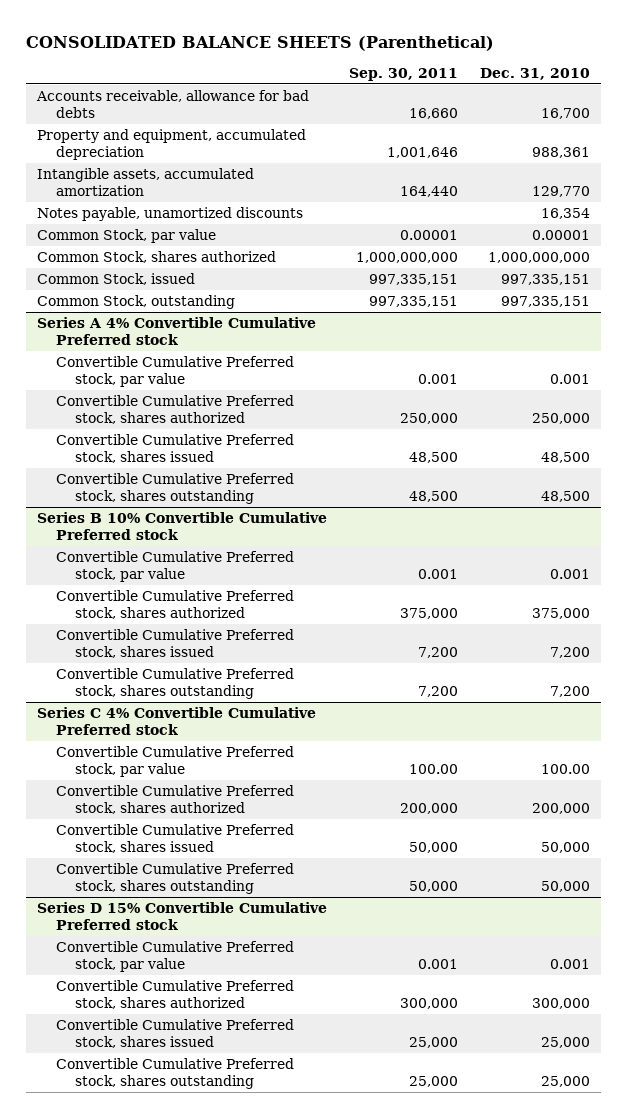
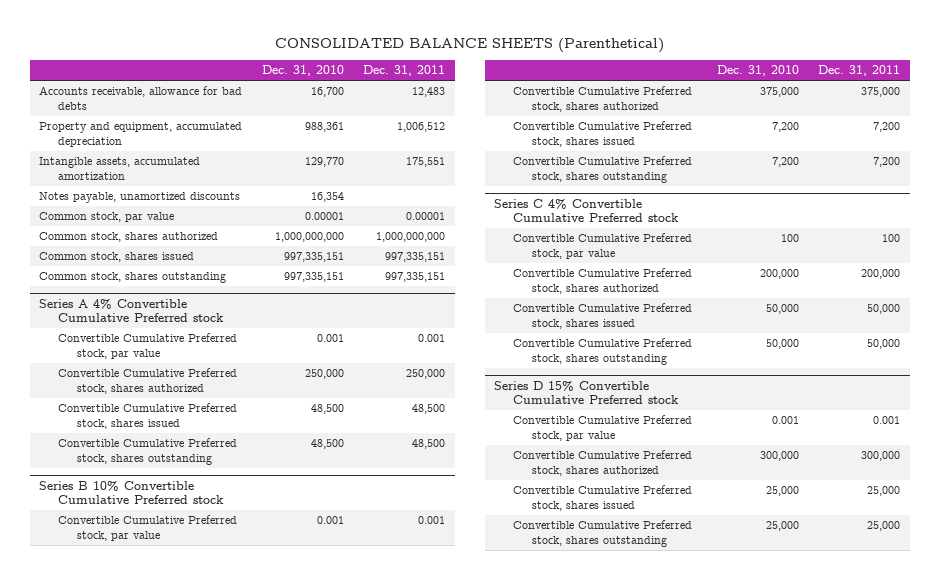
[349,67,459,81] Sep. 30, 2011 -> none
none -> [363,65,446,77] Dec. 31, 2011
[36,229,216,244] Common Stock, par value -> [39,212,175,223] Common stock, par value
[36,251,276,264] Common Stock, shares authorized -> [39,232,219,243] Common stock, shares authorized
[36,273,195,286] Common Stock, issued -> [39,252,195,263] Common stock, shares issued
[36,295,235,310] Common Stock, outstanding -> [39,272,227,284] Common stock, shares outstanding
[541,763,591,774] 100.00 -> [780,234,799,243] 100

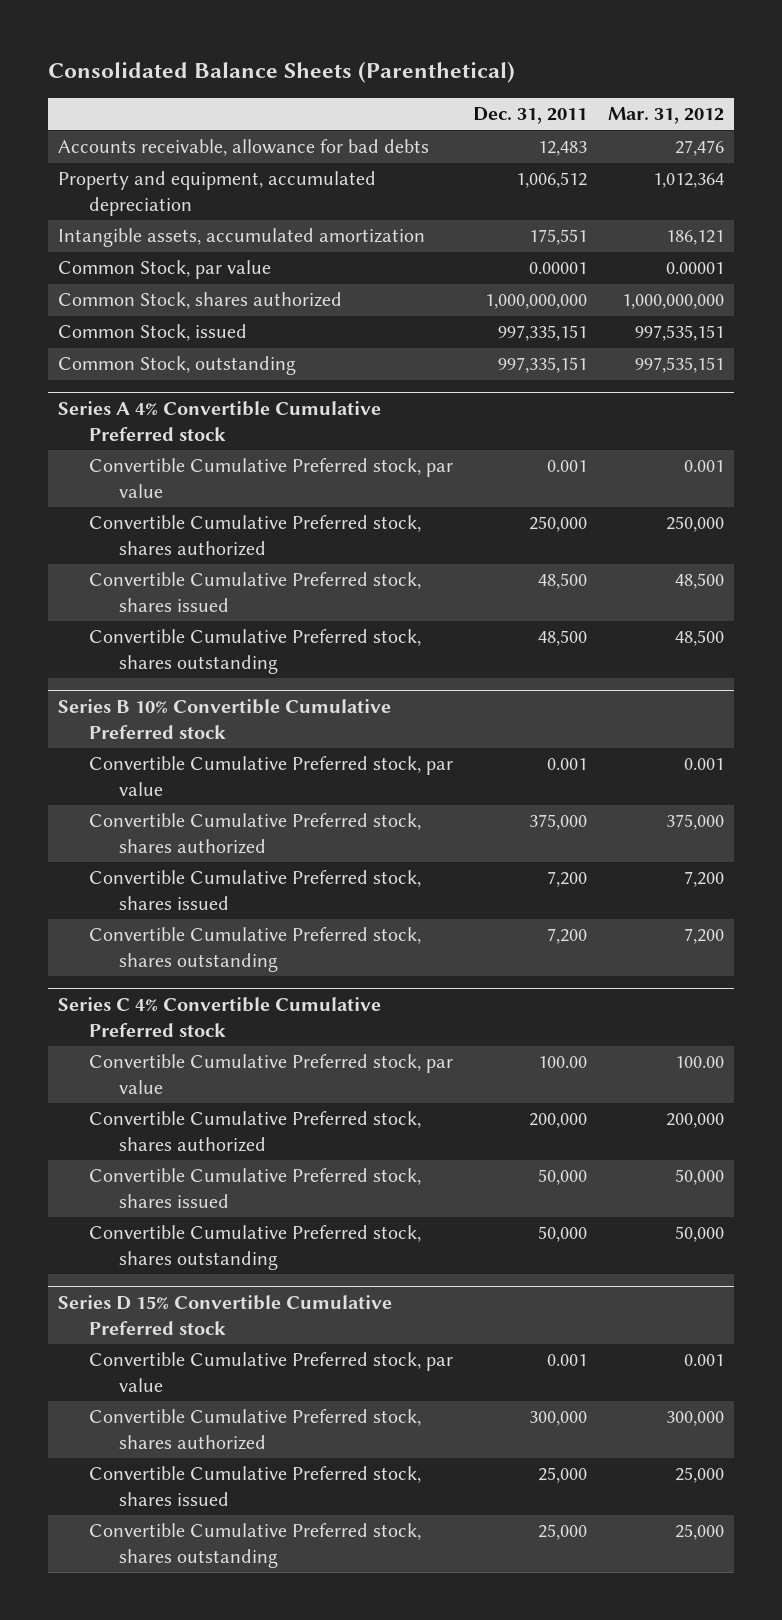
[274,38,664,54] CONSOLIDATED BALANCE SHEETS (Parenthetical) -> [47,61,515,84] Consolidated Balance Sheets (Parenthetical)
[261,65,344,77] Dec. 31, 2010 -> none
none -> [608,107,725,125] Mar. 31, 2012
[39,192,241,204] Notes payable, unamortized discounts -> none
[39,212,175,223] Common stock, par value -> [57,260,271,280] Common Stock, par value
[39,232,219,243] Common stock, shares authorized -> [57,292,342,310] Common Stock, shares authorized
[39,252,195,263] Common stock, shares issued -> [57,324,247,342] Common Stock, issued
[39,272,227,284] Common stock, shares outstanding -> [57,356,296,376] Common Stock, outstanding
[882,234,901,243] 100 -> [538,1056,588,1069] 100.00

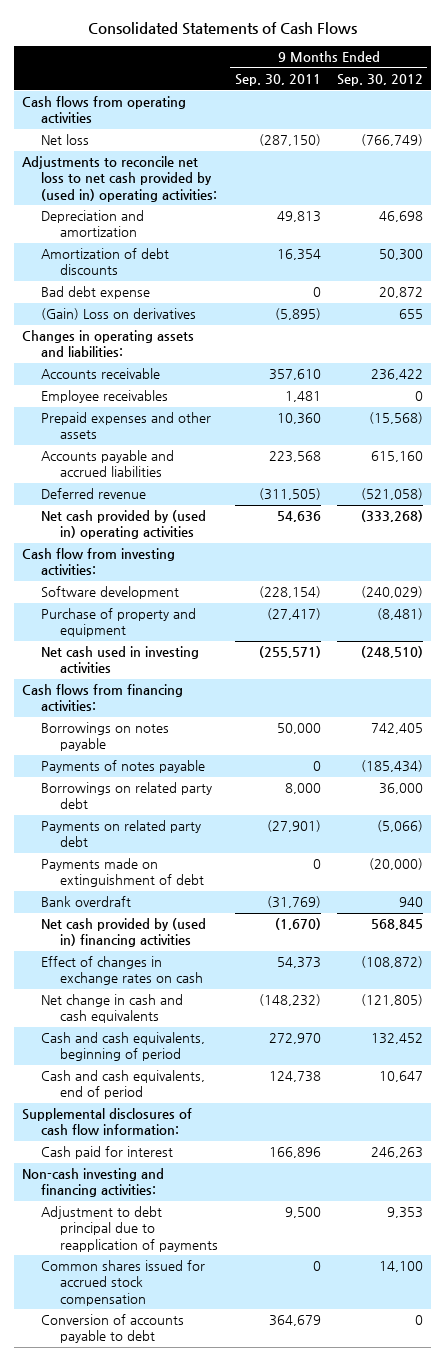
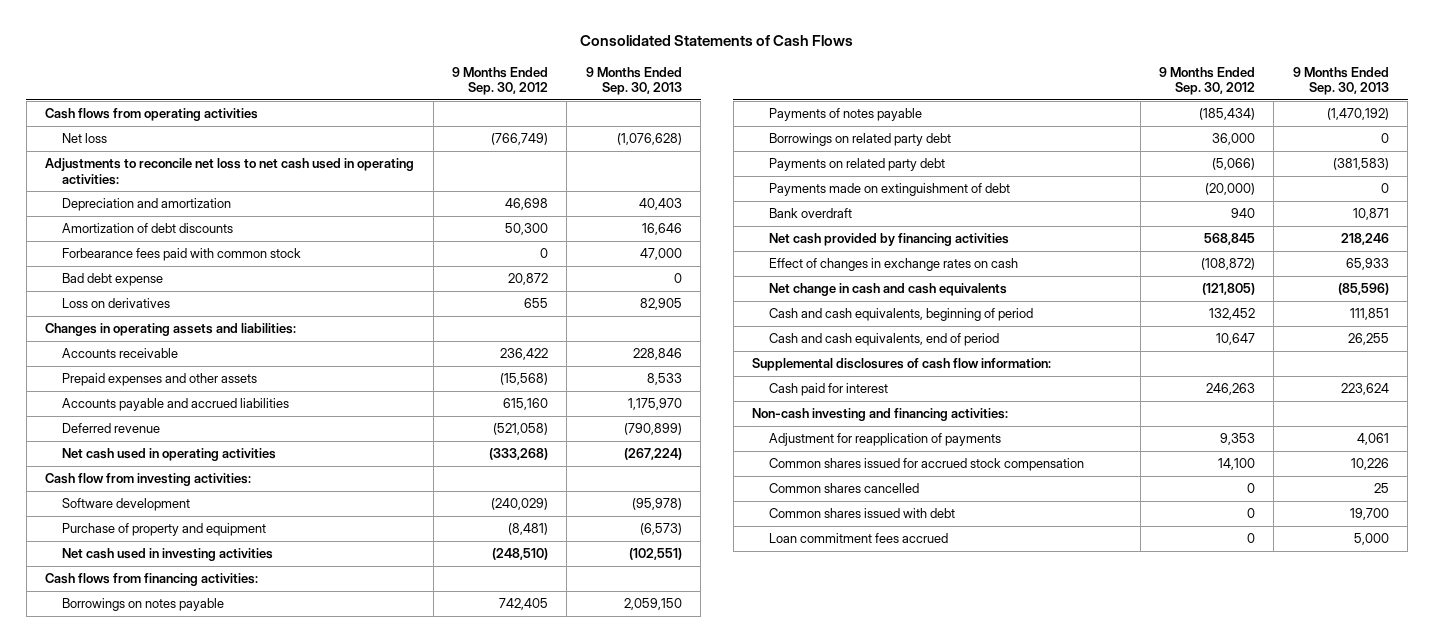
[234,74,321,87] Sep. 30, 2011 -> none
none -> [585,66,682,96] 9 Months Ended Sep. 30, 2013
[22,156,217,202] Adjustments to reconcile net loss to net cash provided by (used in) operating activities: -> [45,158,415,185] Adjustments to reconcile net loss to net cash used in operating activities:
none -> [61,248,301,262] Forbearance fees paid with common stock
[40,308,196,321] (Gain) Loss on derivatives -> [61,298,170,309] Loss on derivatives
[40,390,168,404] Employee receivables -> none
[40,510,206,540] Net cash provided by (used in) operating activities -> [61,448,276,462] Net cash used in operating activities
[40,918,206,948] Net cash provided by (used in) financing activities -> [768,233,1009,247] Net cash provided by financing activities
[40,1206,218,1252] Adjustment to debt principal due to reapplication of payments -> [768,433,1001,447] Adjustment for reapplication of payments
[40,1314,184,1344] Conversion of accounts payable to debt -> none
none -> [768,483,919,494] Common shares cancelled
none -> [768,508,955,519] Common shares issued with debt
none -> [768,533,948,544] Loan commitment fees accrued

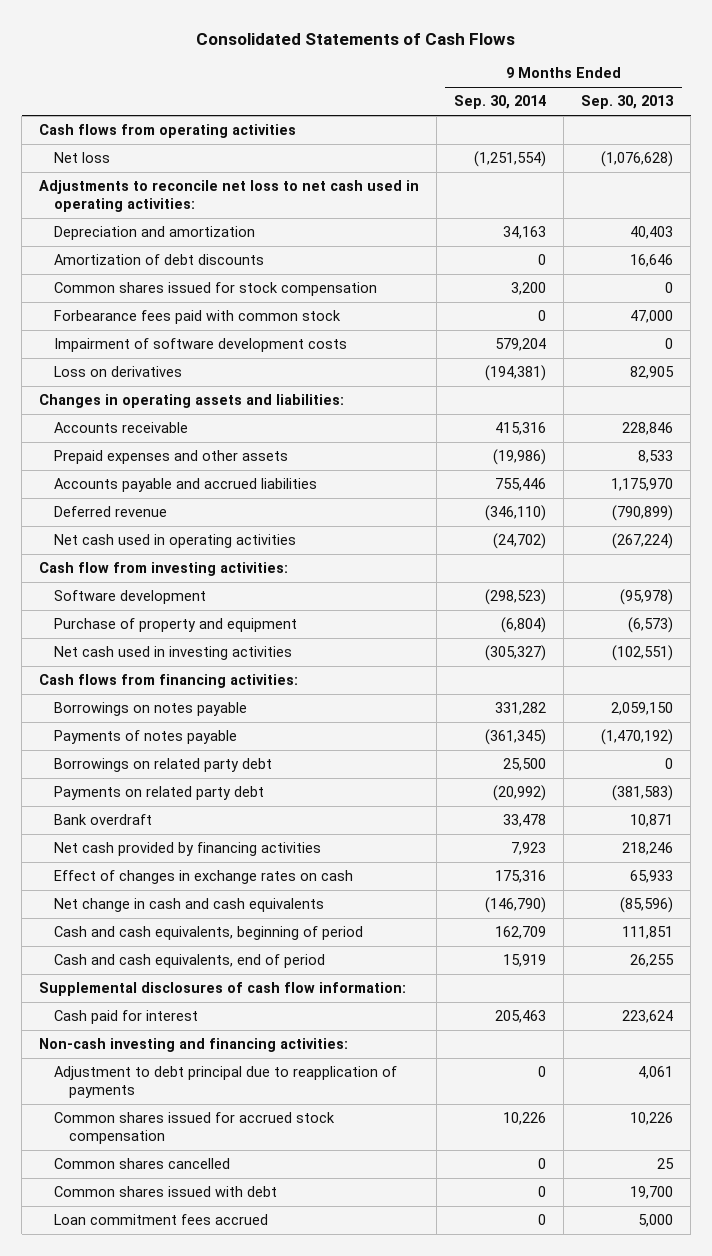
[452,66,549,96] 9 Months Ended Sep. 30, 2012 -> none
none -> [454,95,547,110] Sep. 30, 2014
none -> [54,282,378,297] Common shares issued for stock compensation
[61,273,163,287] Bad debt expense -> none
none -> [54,338,348,353] Impairment of software development costs
[768,183,1010,197] Payments made on extinguishment of debt -> none
[768,433,1001,447] Adjustment for reapplication of payments -> [54,1066,398,1098] Adjustment to debt principal due to reapplication of payments

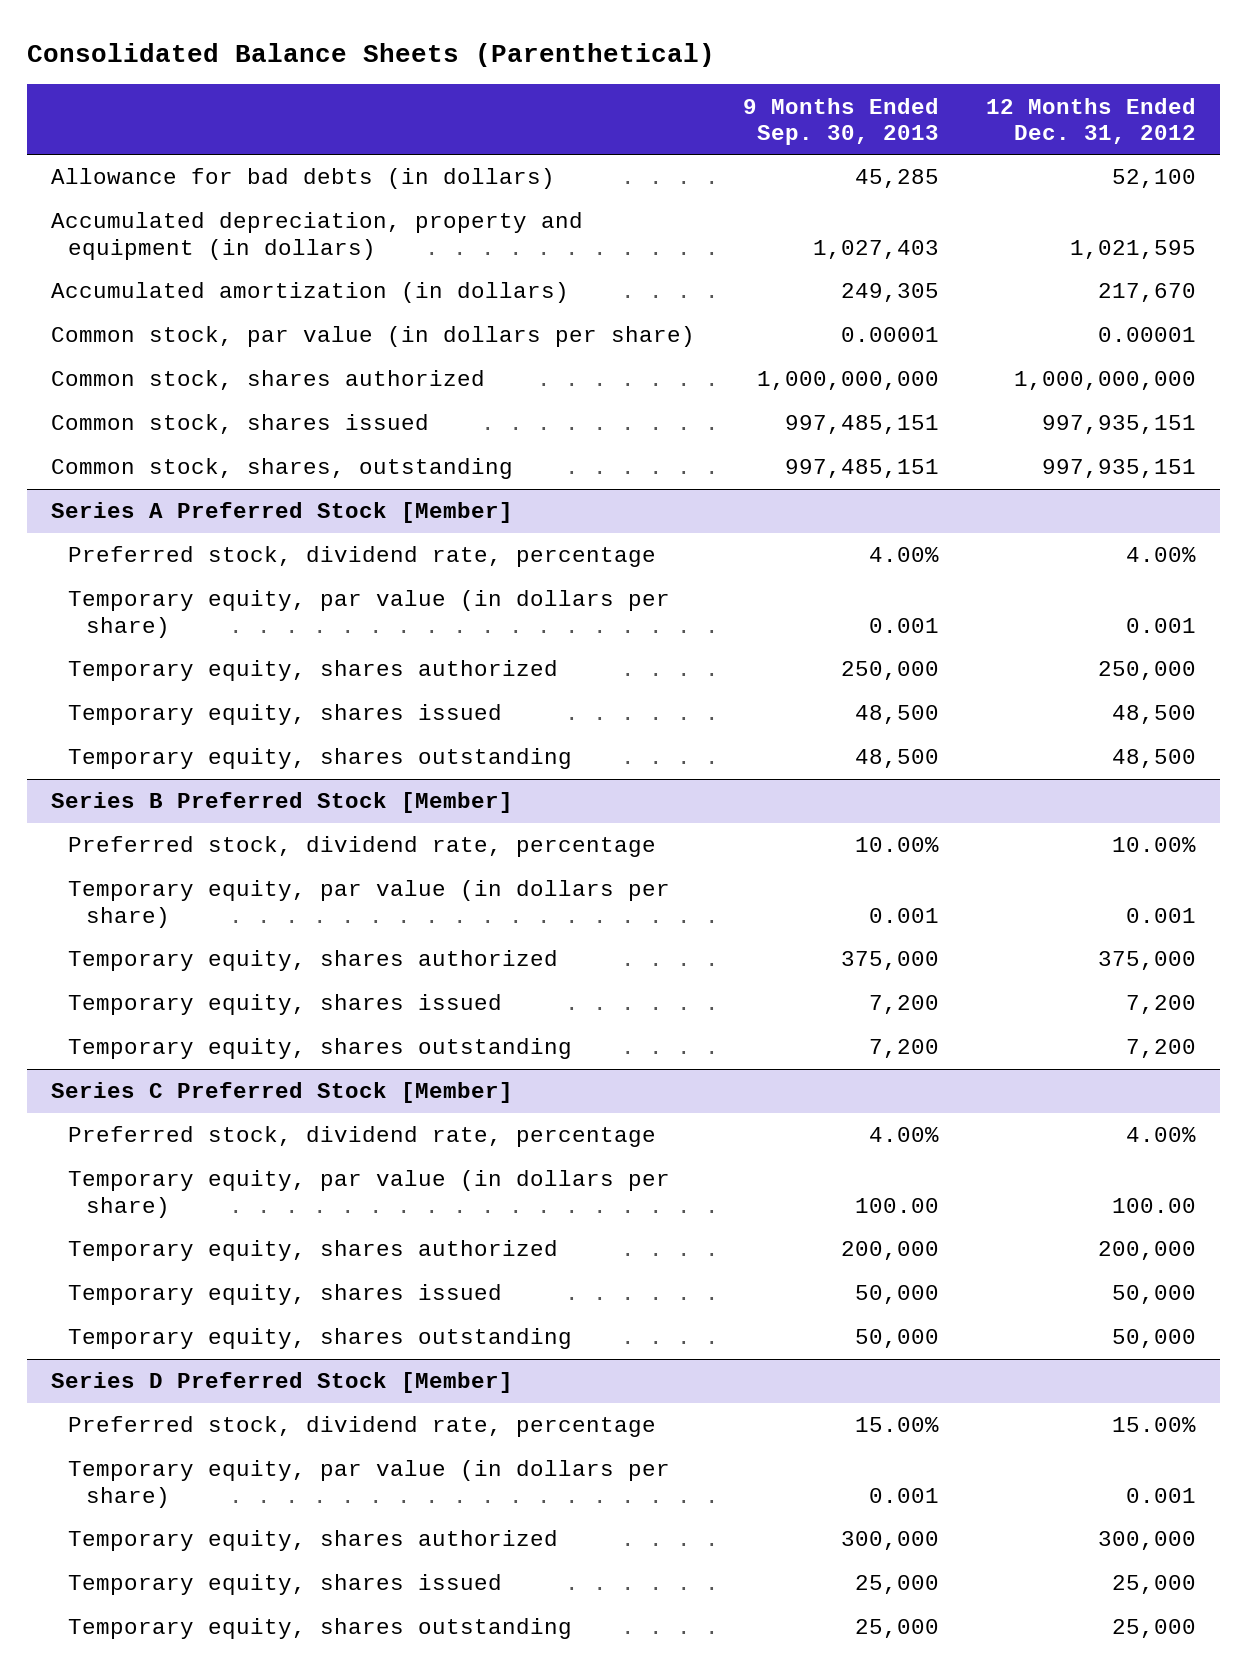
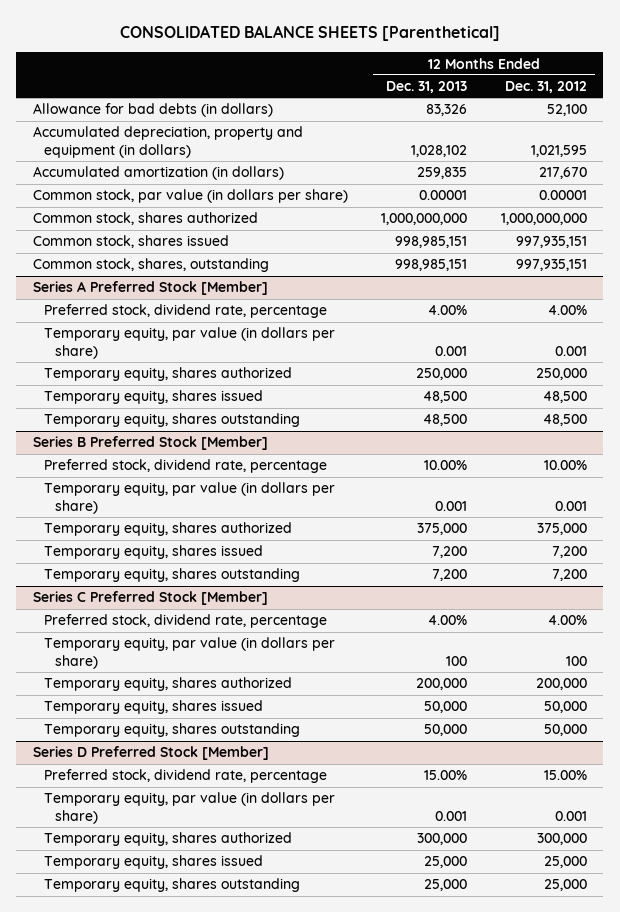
[26,42,715,67] Consolidated Balance Sheets (Parenthetical) -> [119,25,500,42] CONSOLIDATED BALANCE SHEETS [Parenthetical]
[742,97,939,145] 9 Months Ended Sep. 30, 2013 -> none
none -> [386,81,468,94] Dec. 31, 2013
[1112,1197,1197,1213] 100.00 -> [565,656,587,667] 100

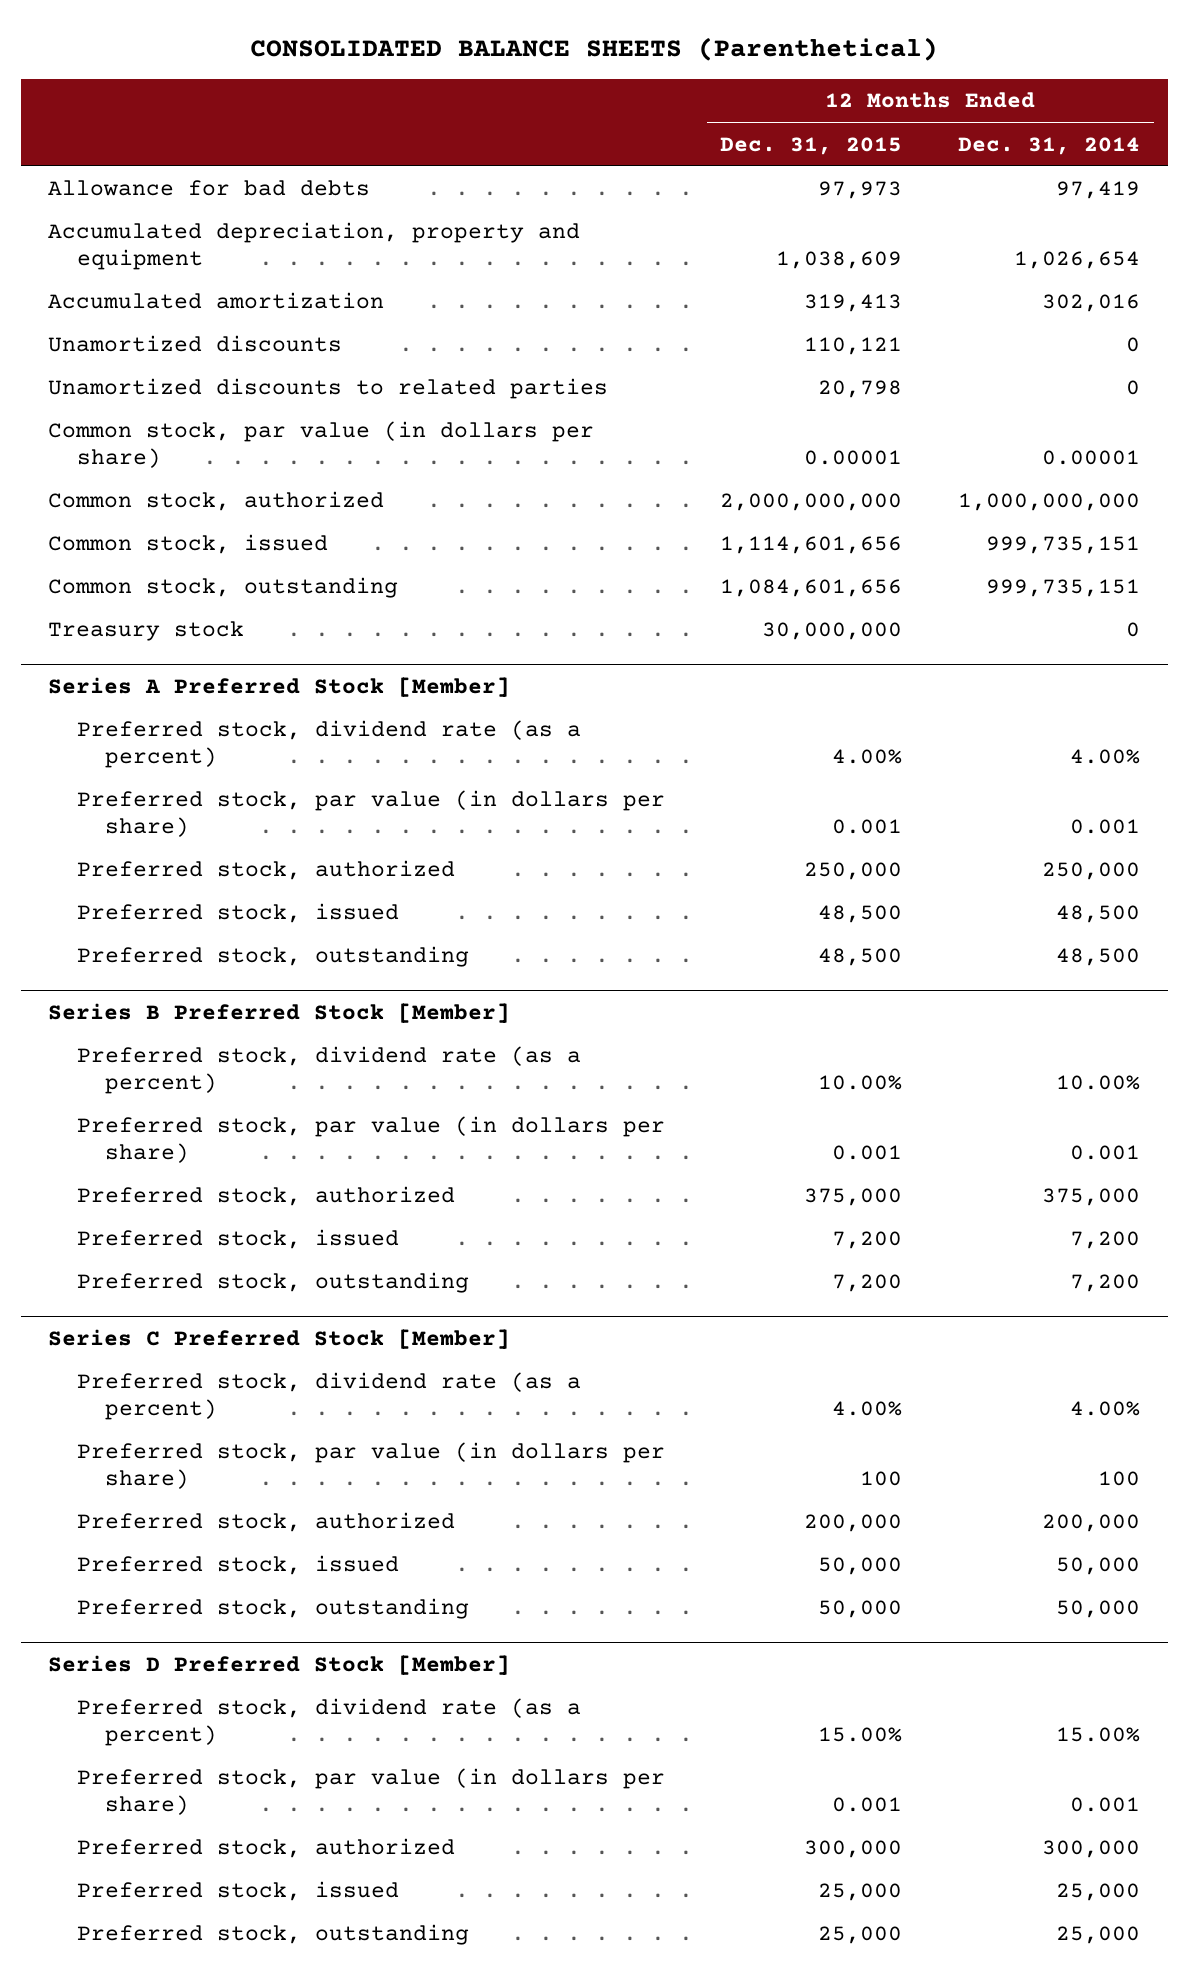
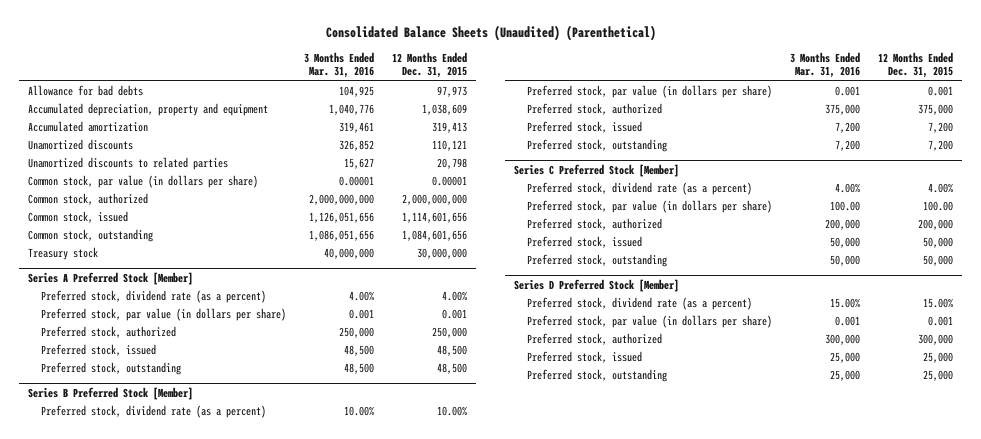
[250,37,939,62] CONSOLIDATED BALANCE SHEETS (Parenthetical) -> [325,25,656,42] Consolidated Balance Sheets (Unaudited) (Parenthetical)
[958,136,1141,155] Dec. 31, 2014 -> none
none -> [304,51,375,79] 3 Months Ended Mar. 31, 2016
[860,1471,903,1487] 100 -> [923,201,954,212] 100.00

